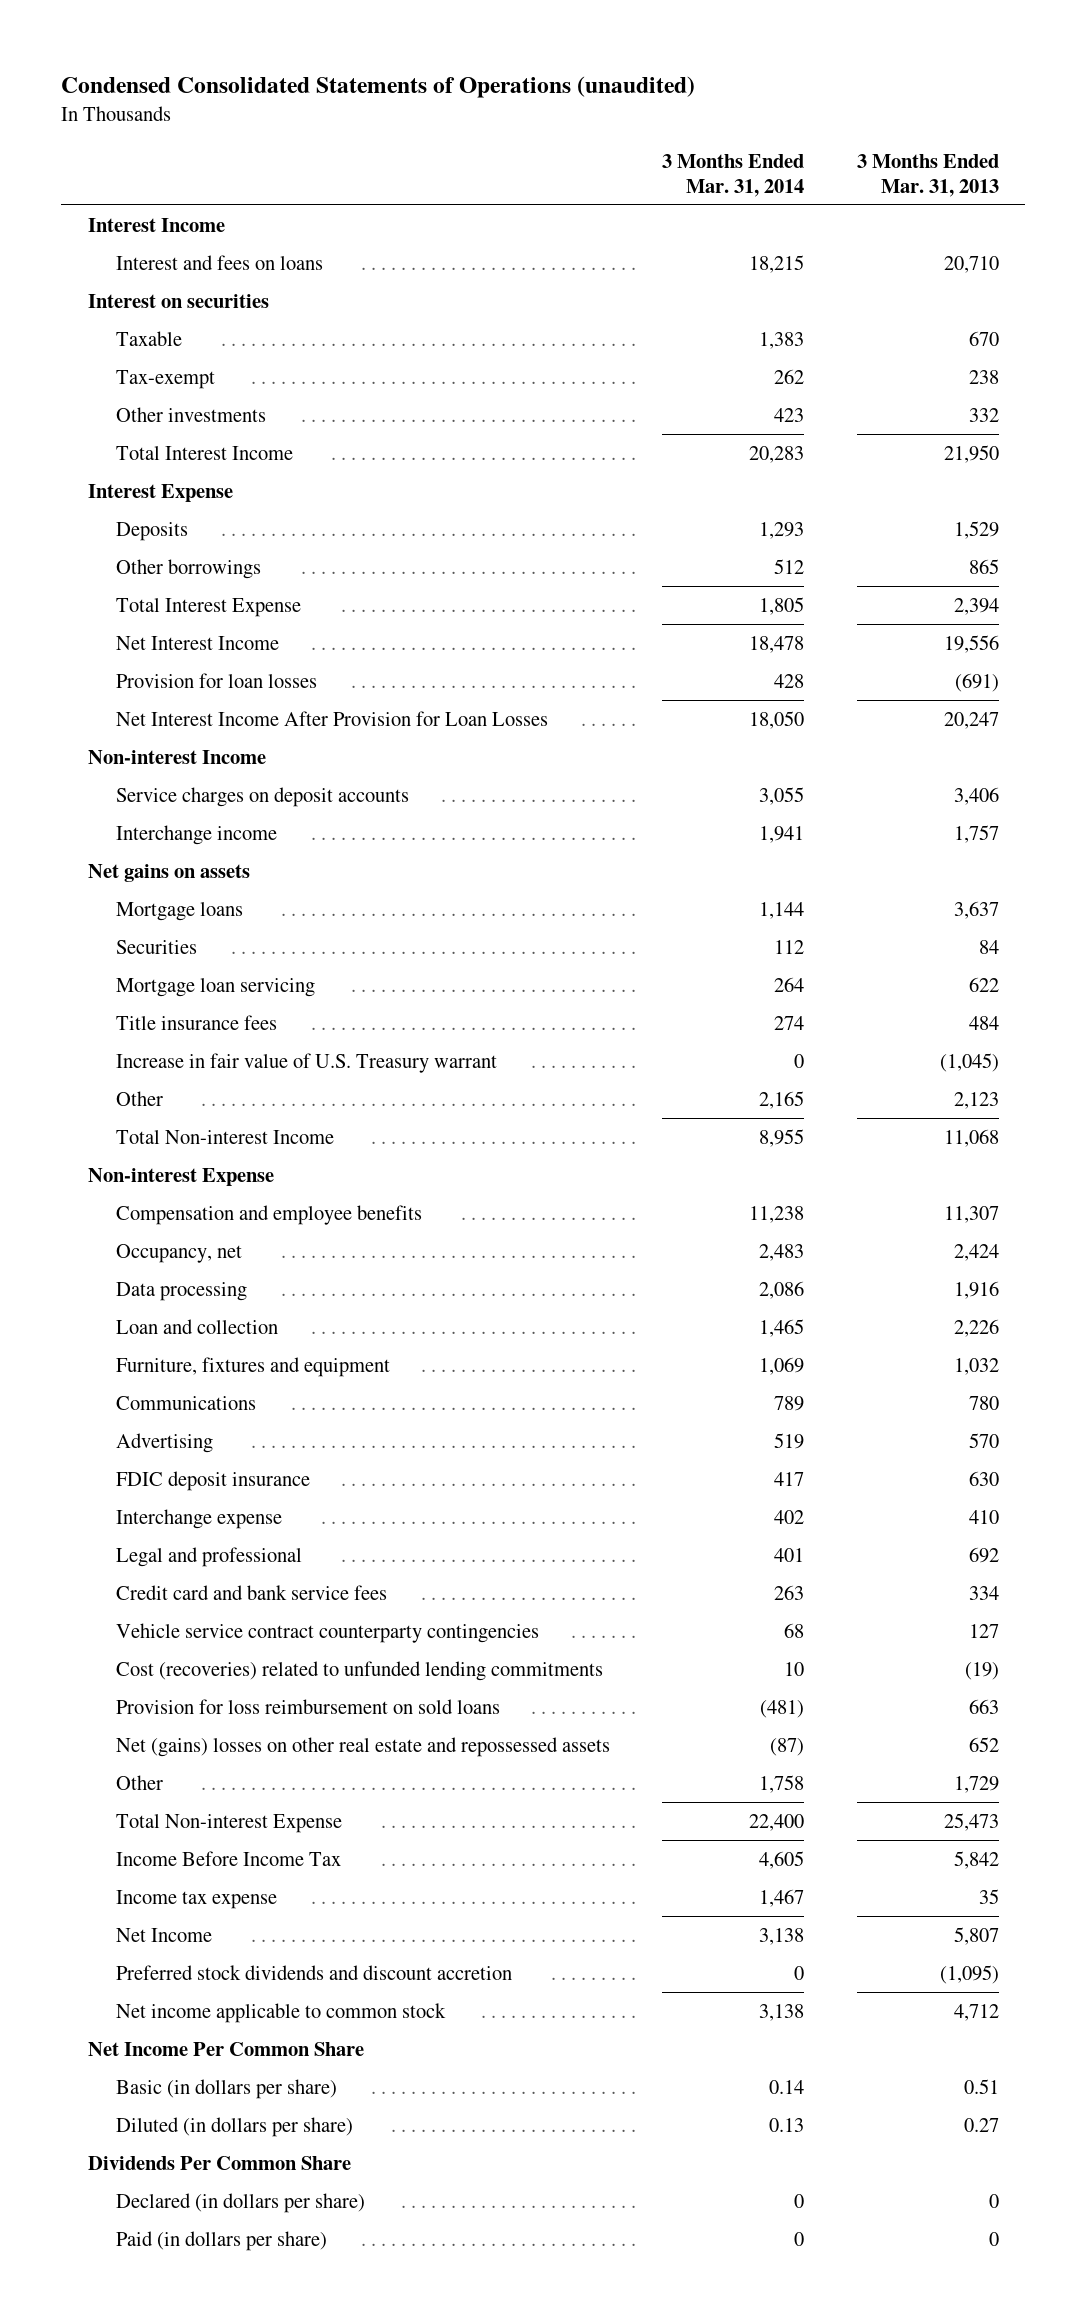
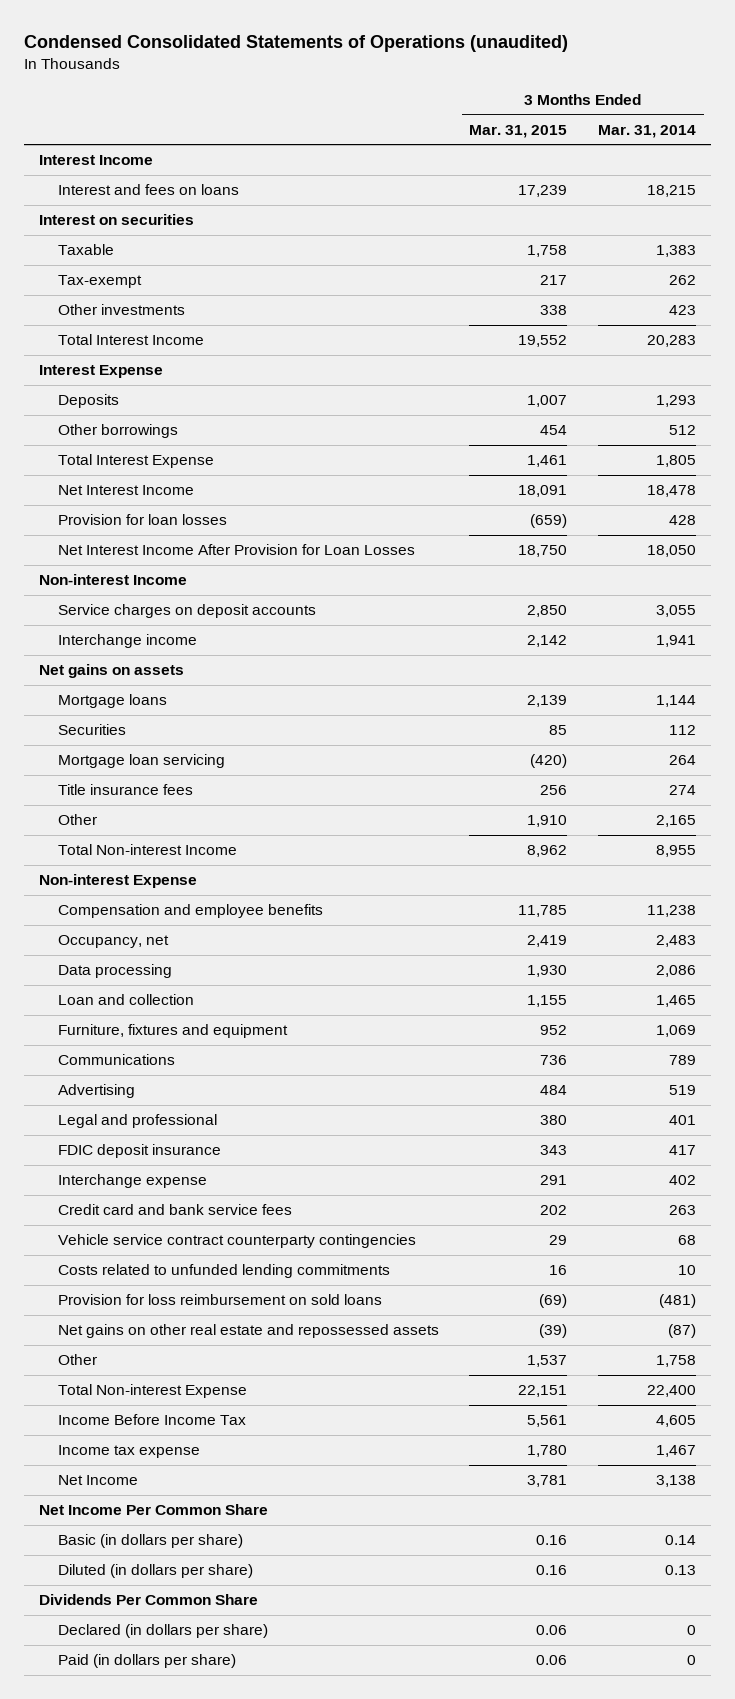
[856,153,999,197] 3 Months Ended Mar. 31, 2013 -> none
none -> [469,124,568,138] Mar. 31, 2015
[115,1052,497,1073] Increase in fair value of U.S. Treasury warrant -> none
[115,1546,302,1567] Legal and professional -> [57,1114,217,1129] Legal and professional
[115,1660,603,1681] Cost (recoveries) related to unfunded lending commitments -> [57,1264,390,1279] Costs related to unfunded lending commitments
[115,1736,610,1757] Net (gains) losses on other real estate and repossessed assets -> [57,1324,439,1339] Net gains on other real estate and repossessed assets
[115,1964,512,1980] Preferred stock dividends and discount accretion -> none
[115,2002,446,2023] Net income applicable to common stock -> none

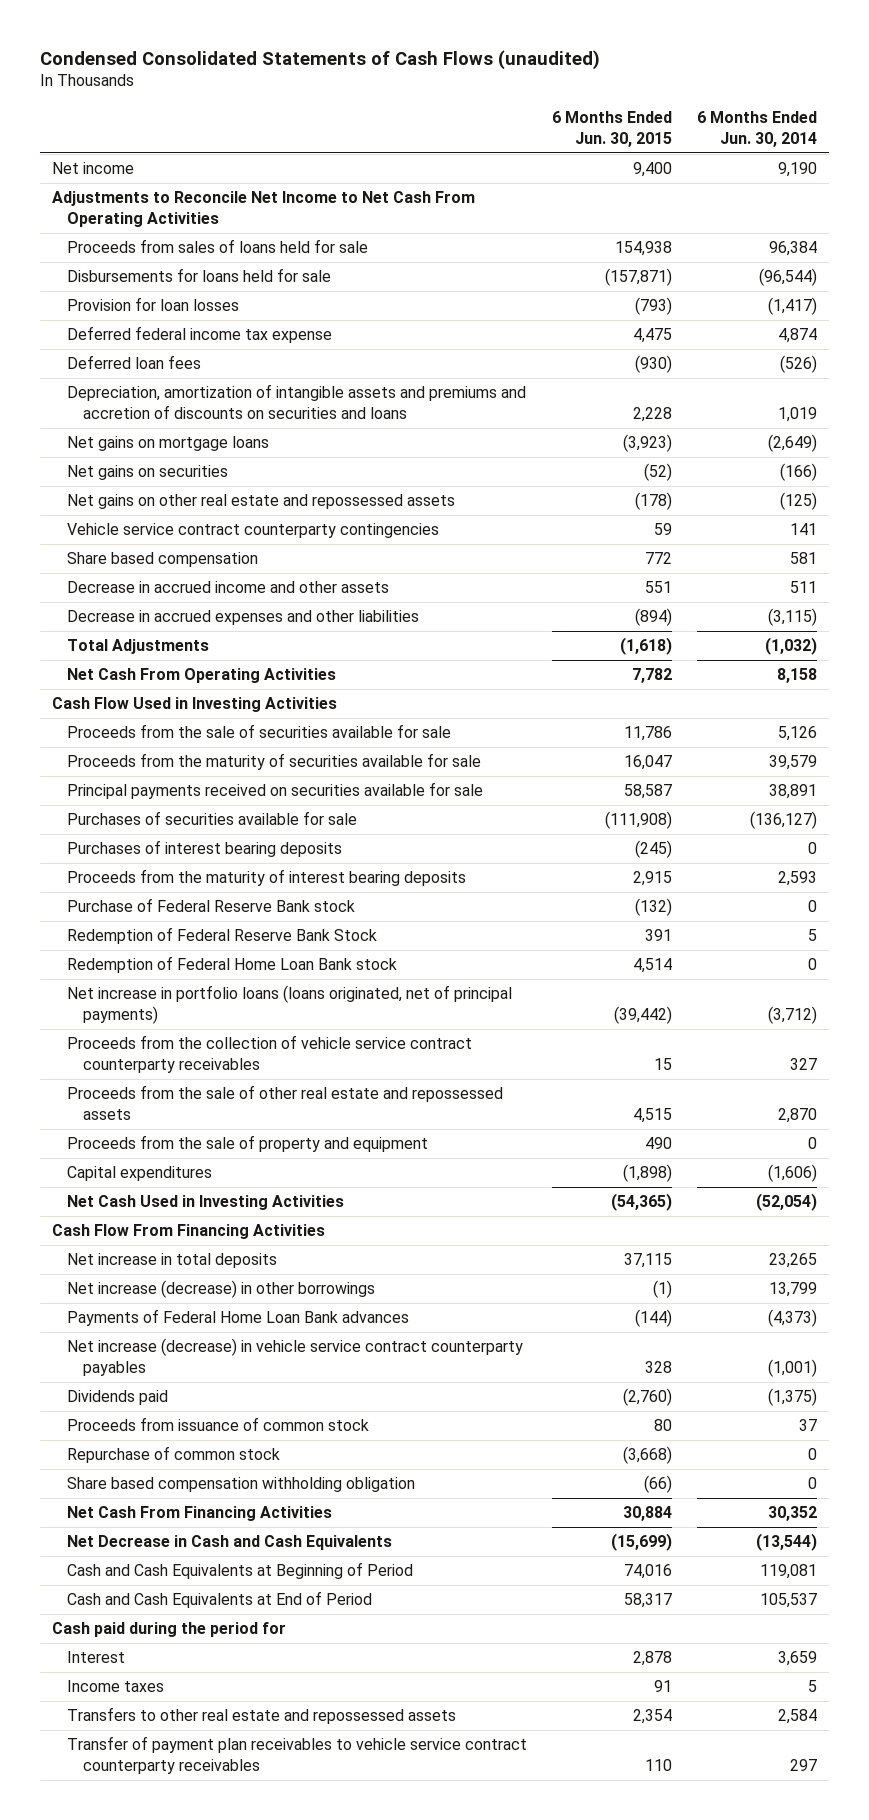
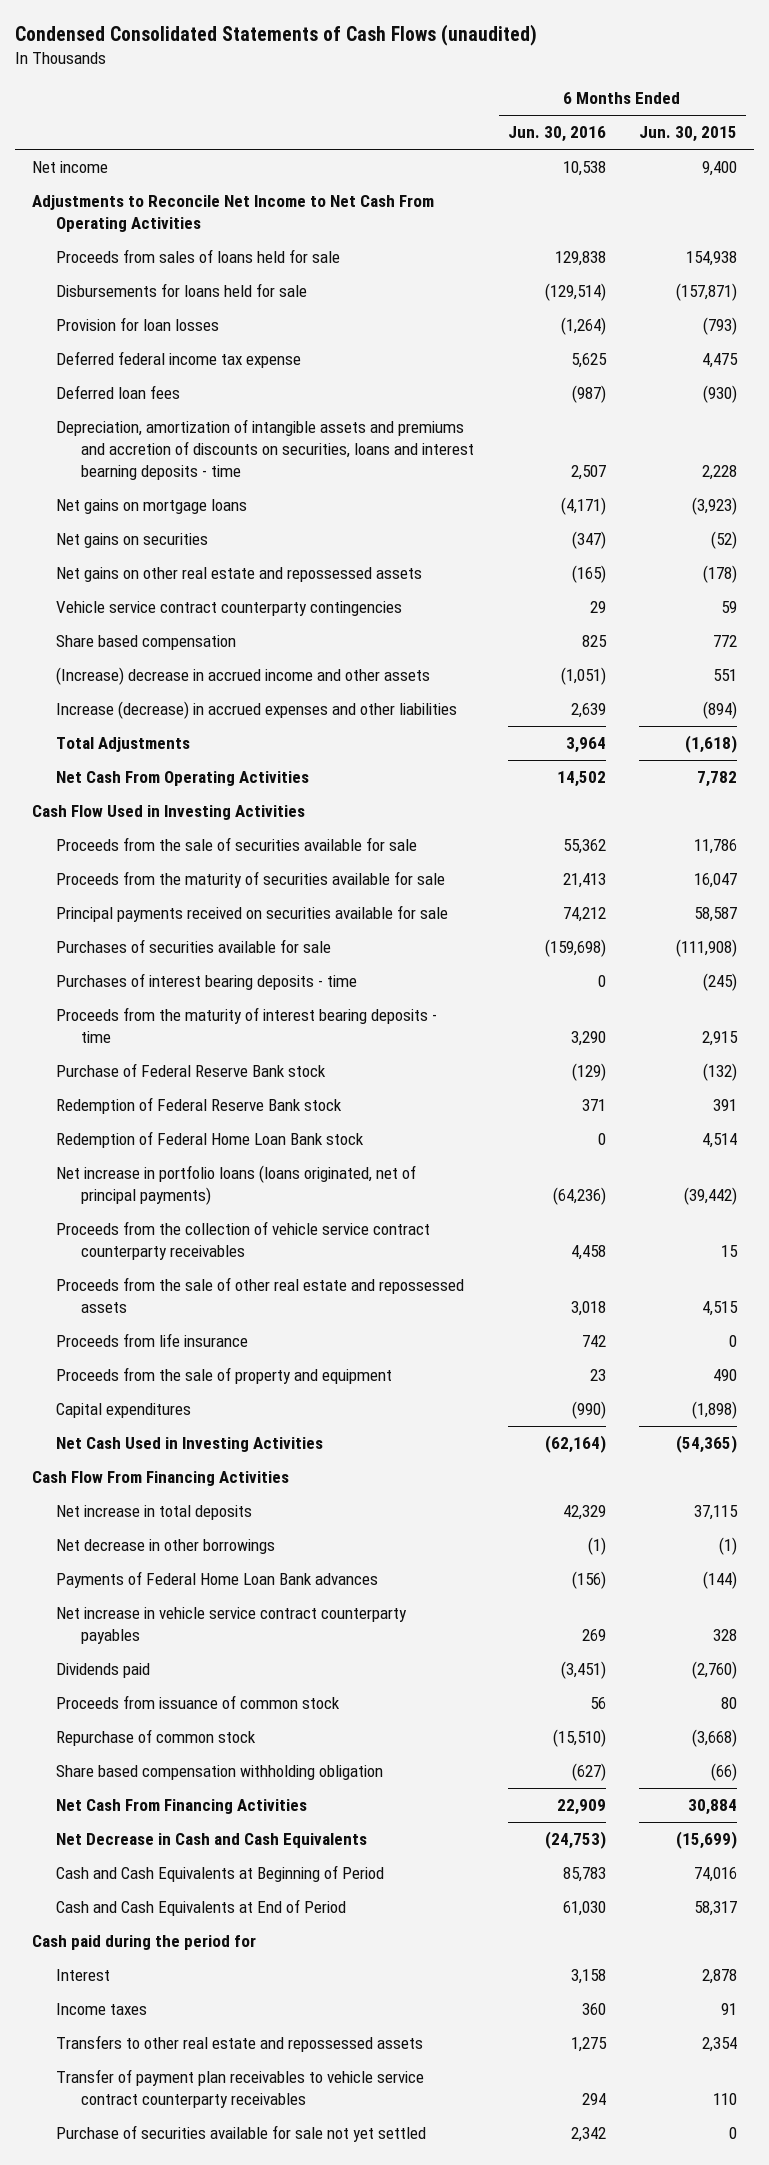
[696,110,817,147] 6 Months Ended Jun. 30, 2014 -> none
none -> [507,126,606,143] Jun. 30, 2016
[67,384,527,420] Depreciation, amortization of intangible assets and premiums and accretion of discounts on securities and loans -> [56,419,474,481] Depreciation, amortization of intangible assets and premiums and accretion of discounts on securities, loans and interest bearning deposits - time
[67,581,390,594] Decrease in accrued income and other assets -> [56,667,431,686] (Increase) decrease in accrued income and other assets
[67,610,420,626] Decrease in accrued expenses and other liabilities -> [56,701,458,720] Increase (decrease) in accrued expenses and other liabilities
[67,840,343,858] Purchases of interest bearing deposits -> [56,973,358,991] Purchases of interest bearing deposits - time
[67,869,467,887] Proceeds from the maturity of interest bearing deposits -> [56,1007,438,1044] Proceeds from the maturity of interest bearing deposits - time
[67,927,378,945] Redemption of Federal Reserve Bank Stock -> [56,1097,343,1115] Redemption of Federal Reserve Bank stock
none -> [56,1333,249,1348] Proceeds from life insurance
[67,1280,376,1299] Net increase (decrease) in other borrowings -> [56,1539,276,1555] Net decrease in other borrowings
[67,1338,524,1377] Net increase (decrease) in vehicle service contract counterparty payables -> [56,1607,408,1645] Net increase in vehicle service contract counterparty payables
none -> [56,2125,427,2143] Purchase of securities available for sale not yet settled

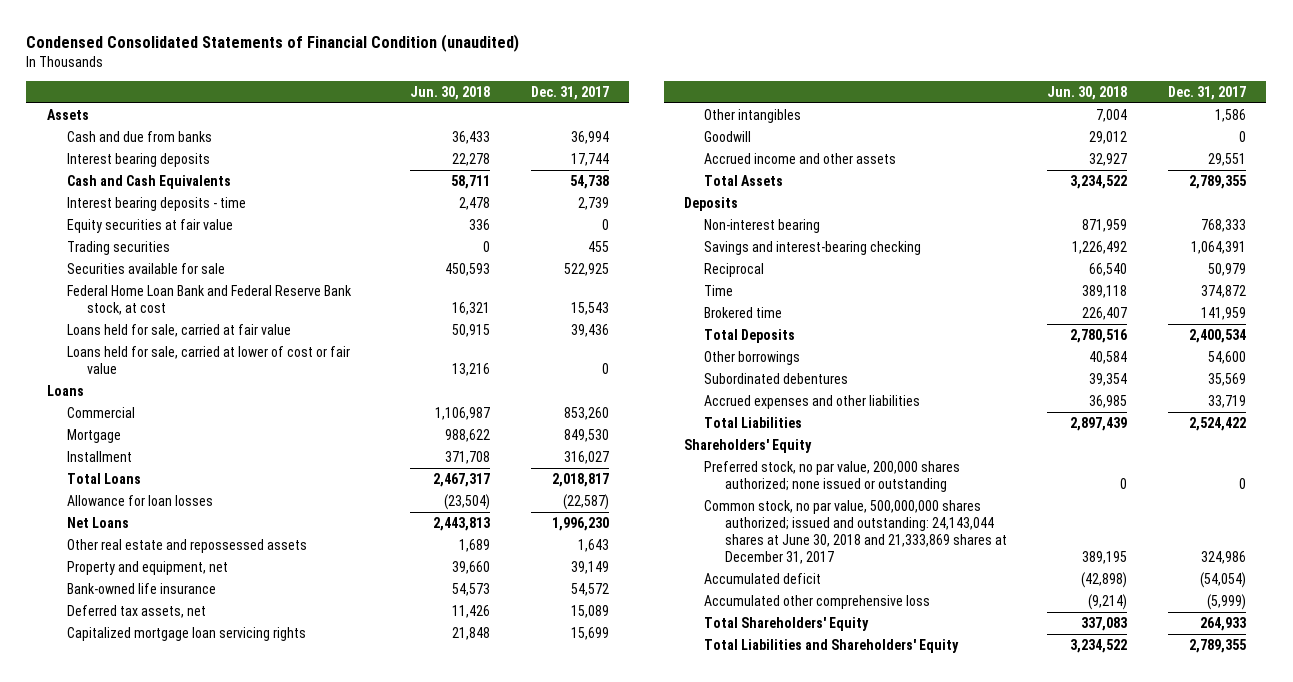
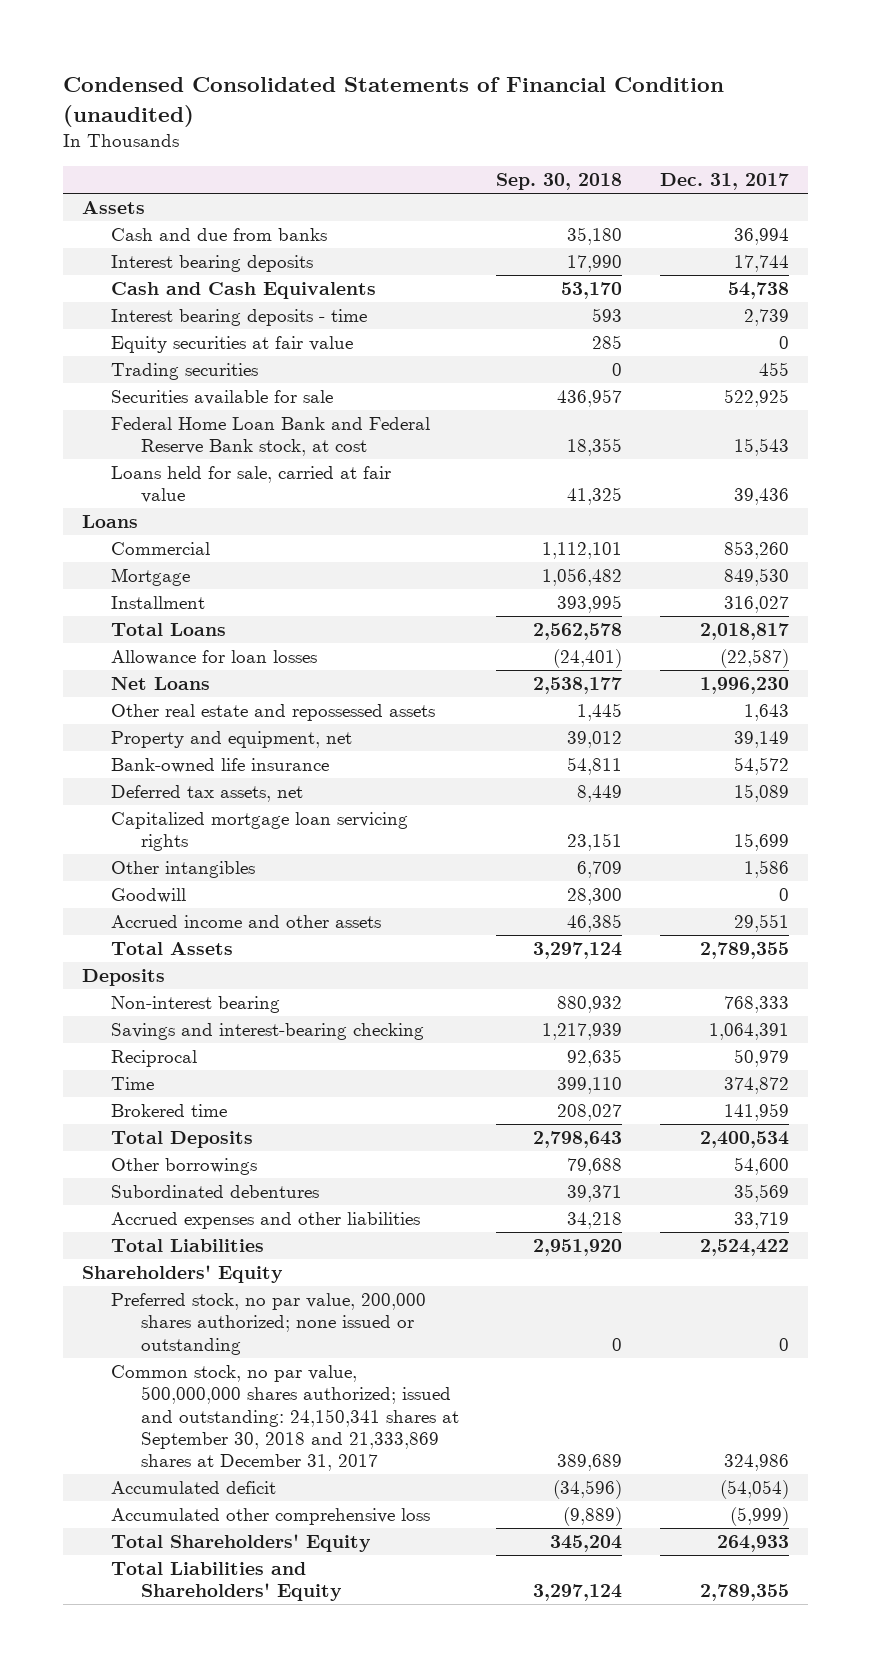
[409,85,490,100] Jun. 30, 2018 -> none
none -> [496,172,623,190] Sep. 30, 2018
[66,345,350,374] Loans held for sale, carried at lower of cost or fair value -> none
[704,499,1007,564] Common stock, no par value, 500,000,000 shares authorized; issued and outstanding: 24,143,044 shares at June 30, 2018 and 21,333,869 shares at December 31, 2017 -> [111,1365,459,1472] Common stock, no par value, 500,000,000 shares authorized; issued and outstanding: 24,150,341 shares at September 30, 2018 and 21,333,869 shares at December 31, 2017

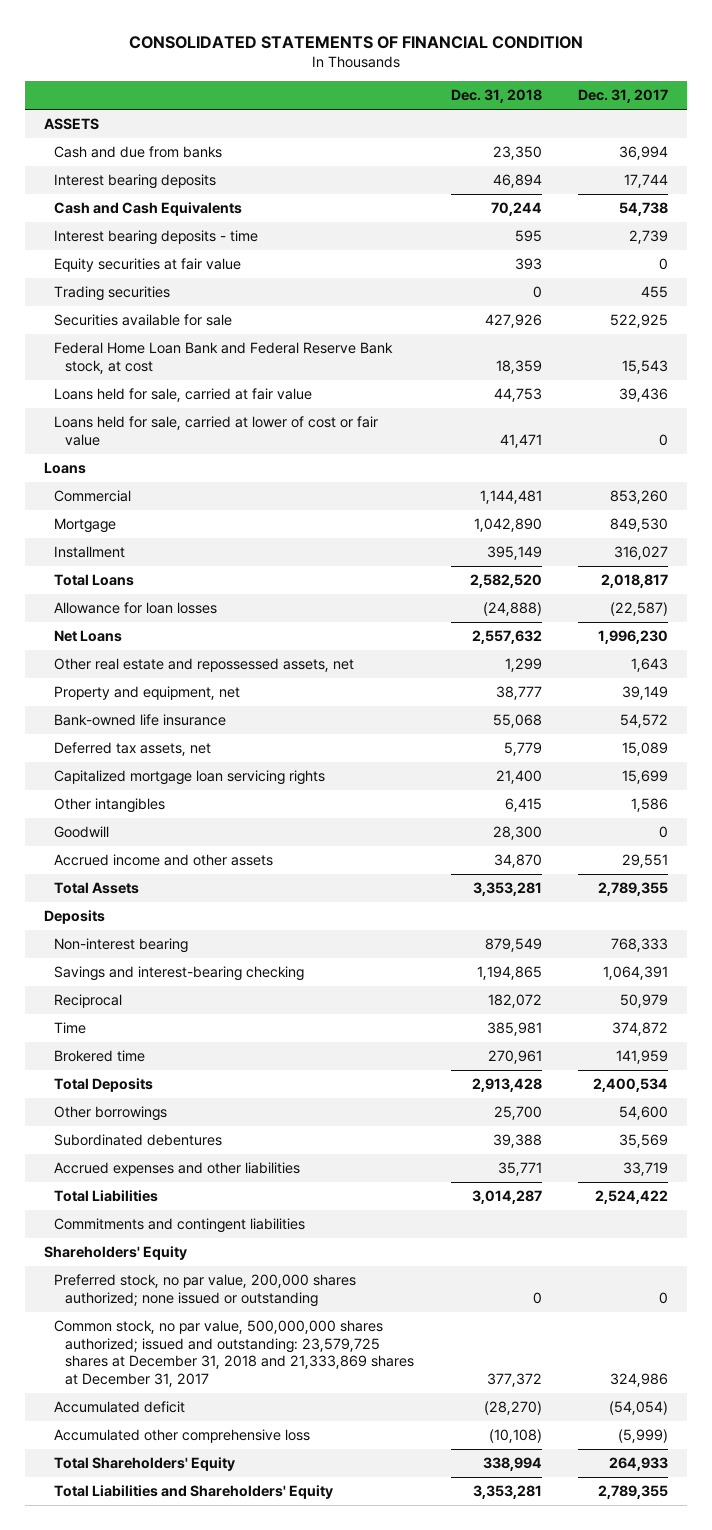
[63,77,725,127] Condensed Consolidated Statements of Financial Condition (unaudited) -> [128,35,583,49] CONSOLIDATED STATEMENTS OF FINANCIAL CONDITION
[496,172,623,190] Sep. 30, 2018 -> none
none -> [450,89,542,104] Dec. 31, 2018
[82,201,146,215] Assets -> [43,118,99,131] ASSETS
none -> [54,416,379,446] Loans held for sale, carried at lower of cost or fair value
[111,704,436,722] Other real estate and repossessed assets -> [54,658,355,673] Other real estate and repossessed assets, net
none -> [54,1218,306,1234] Commitments and contingent liabilities
[111,1365,459,1472] Common stock, no par value, 500,000,000 shares authorized; issued and outstanding: 24,150,341 shares at September 30, 2018 and 21,333,869 shares at December 31, 2017 -> [54,1320,415,1387] Common stock, no par value, 500,000,000 shares authorized; issued and outstanding: 23,579,725 shares at December 31, 2018 and 21,333,869 shares at December 31, 2017

